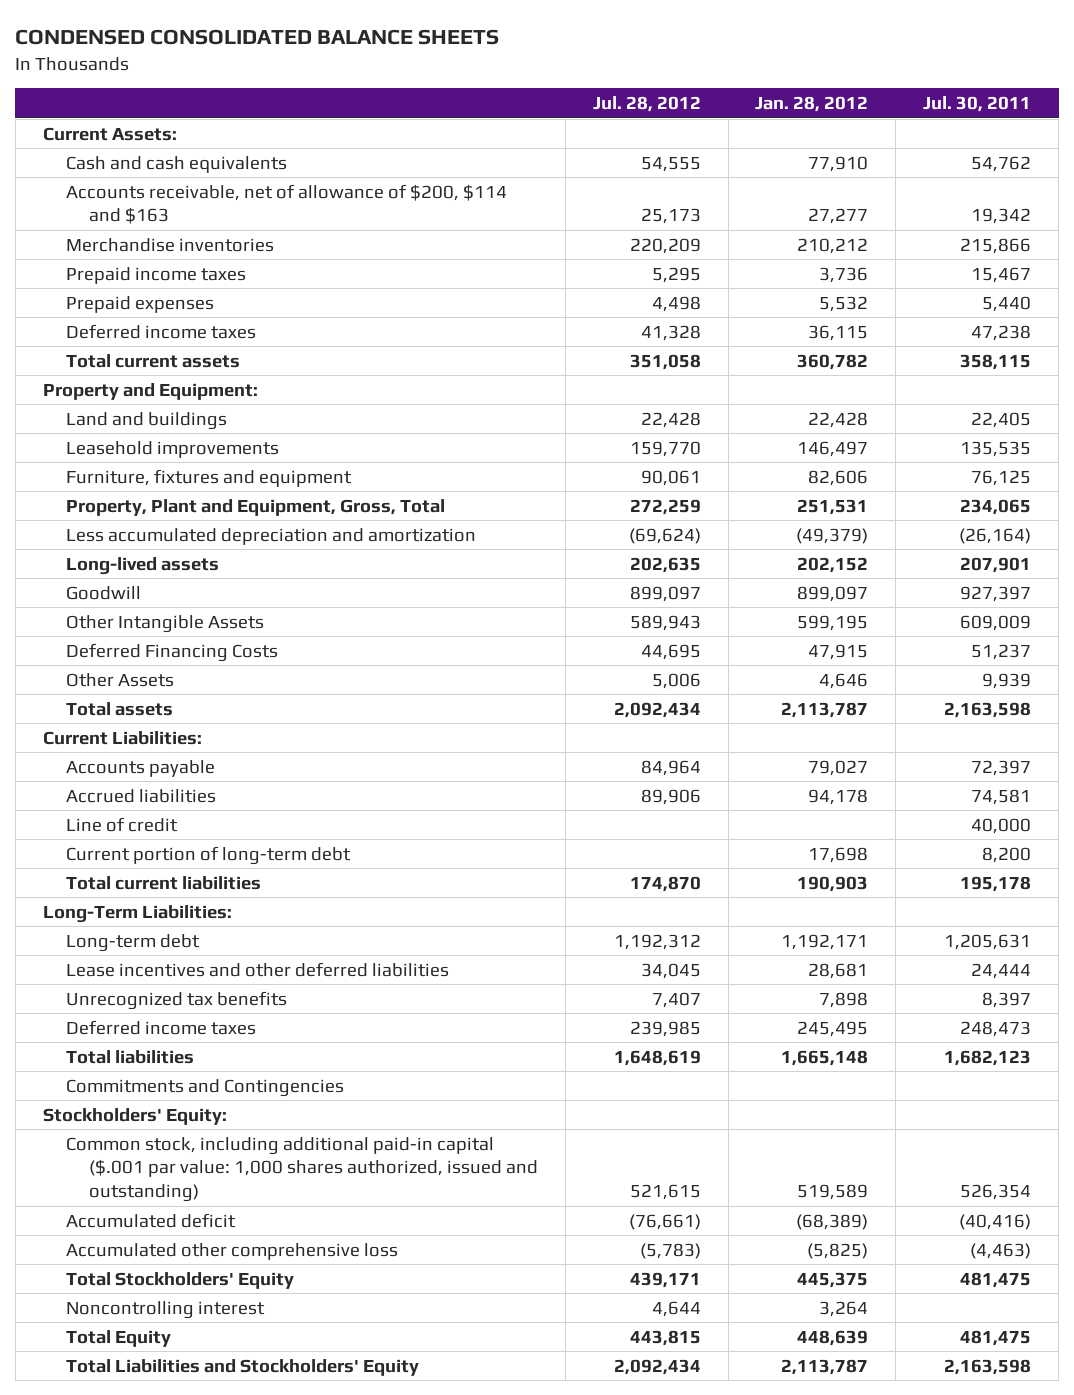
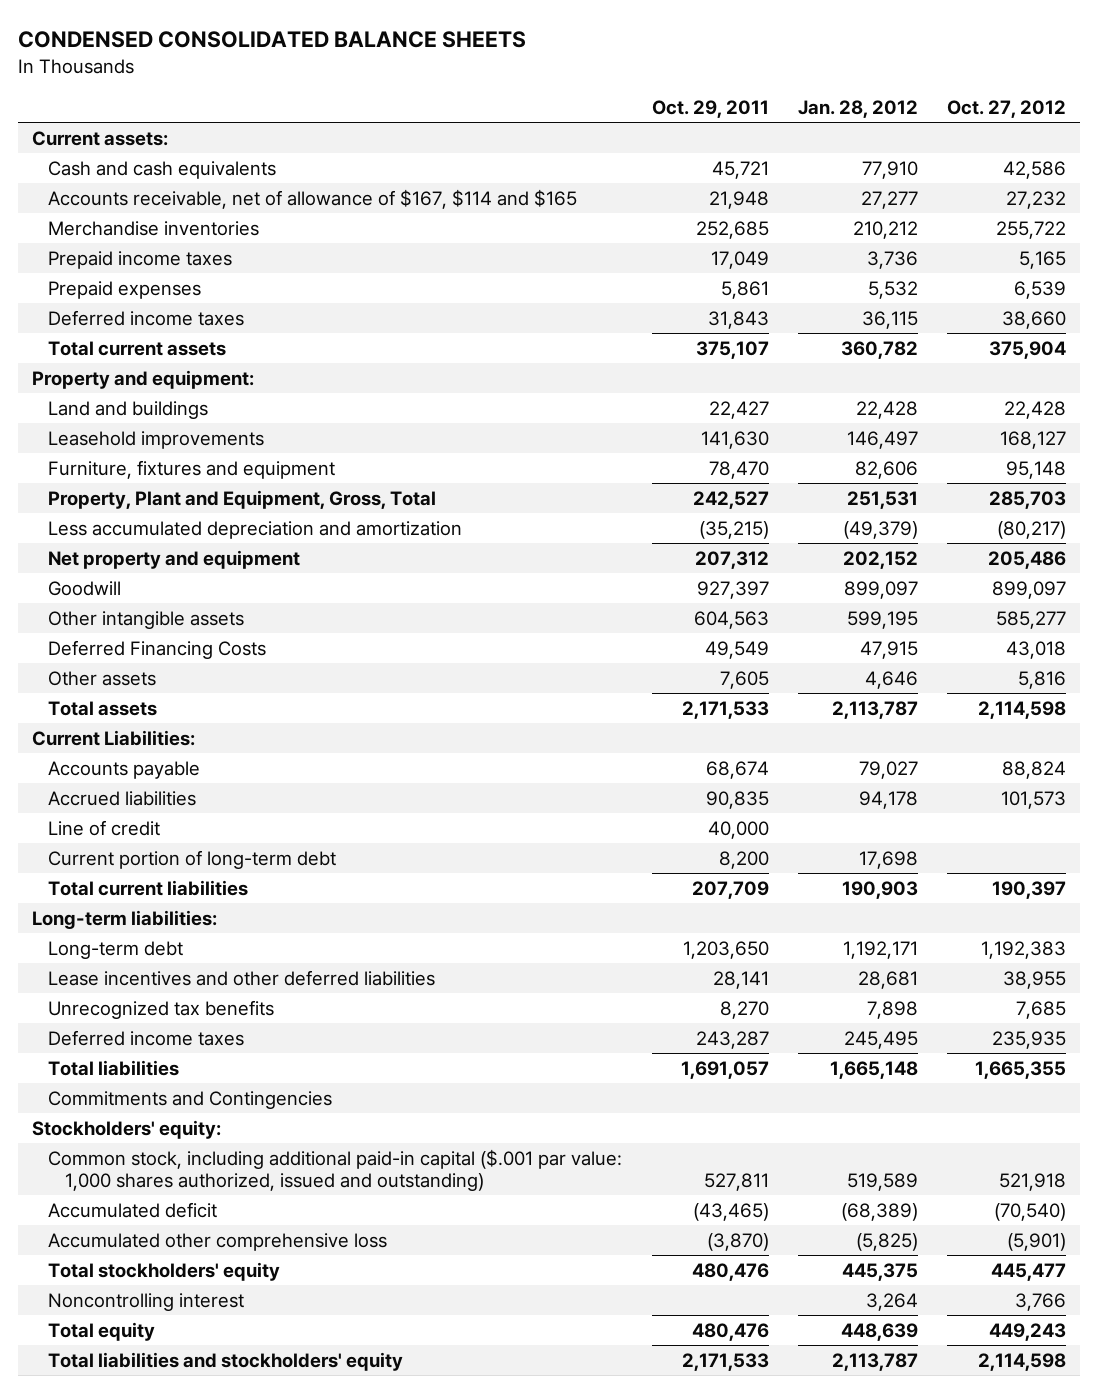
[592,96,701,113] Jul. 28, 2012 -> none
[923,96,1032,113] Jul. 30, 2011 -> none
none -> [651,100,769,119] Oct. 29, 2011
none -> [946,100,1066,119] Oct. 27, 2012
[42,126,177,141] Current Assets: -> [32,130,169,146] Current assets:
[65,183,507,225] Accounts receivable, net of allowance of $200, $114 and $163 -> [48,188,578,209] Accounts receivable, net of allowance of $167, $114 and $165
[42,382,258,400] Property and Equipment: -> [32,369,255,389] Property and equipment:
[65,556,219,575] Long-lived assets -> [48,549,301,569] Net property and equipment
[65,614,264,633] Other Intangible Assets -> [48,610,245,629] Other intangible assets
[65,672,174,687] Other Assets -> [48,670,157,686] Other assets
[42,904,232,923] Long-Term Liabilities: -> [32,909,218,929] Long-term liabilities:
[42,1107,227,1125] Stockholders' Equity: -> [32,1119,222,1139] Stockholders' equity:
[65,1271,294,1289] Total Stockholders' Equity -> [48,1261,281,1281] Total stockholders' equity
[65,1329,171,1347] Total Equity -> [48,1321,156,1341] Total equity
[65,1358,419,1376] Total Liabilities and Stockholders' Equity -> [48,1351,404,1371] Total liabilities and stockholders' equity

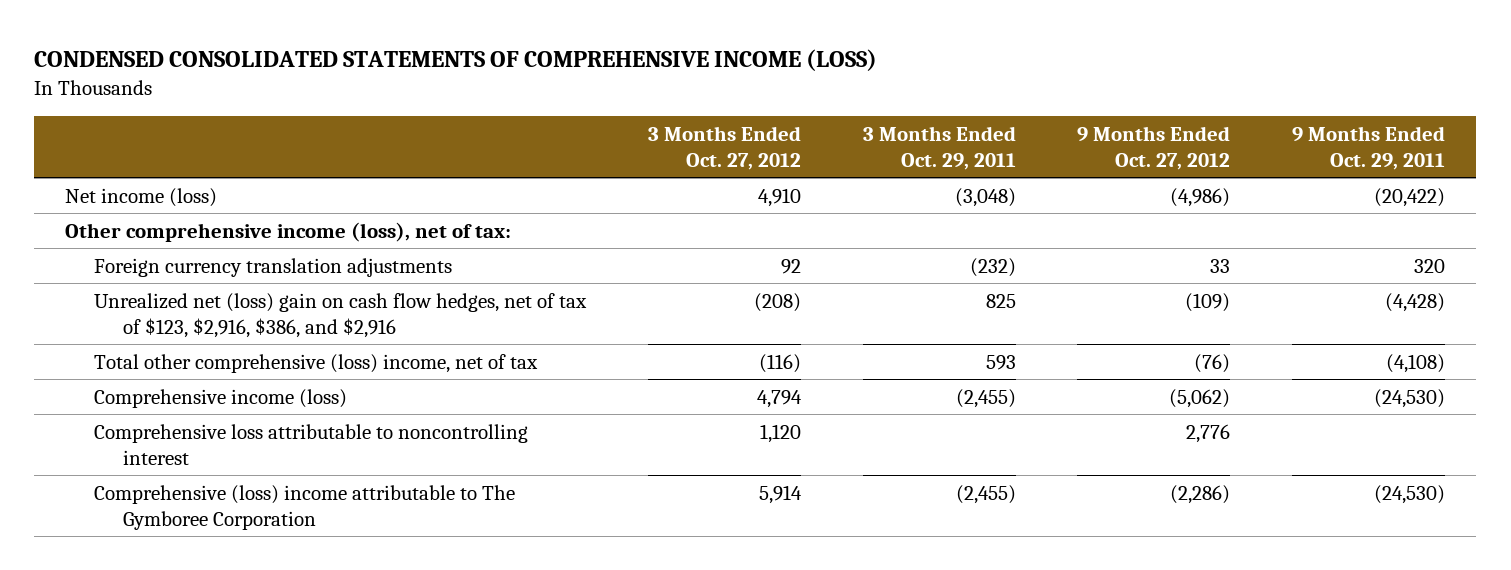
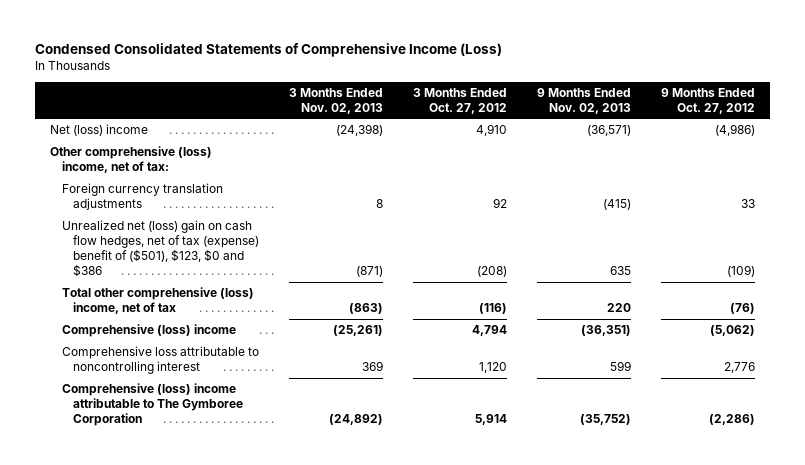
[34,48,878,71] CONDENSED CONSOLIDATED STATEMENTS OF COMPREHENSIVE INCOME (LOSS) -> [35,42,503,57] Condensed Consolidated Statements of Comprehensive Income (Loss)
[862,125,1016,171] 3 Months Ended Oct. 29, 2011 -> none
[1292,125,1446,171] 9 Months Ended Oct. 29, 2011 -> none
none -> [289,87,384,114] 3 Months Ended Nov. 02, 2013
none -> [537,87,632,114] 9 Months Ended Nov. 02, 2013
[65,187,218,207] Net income (loss) -> [50,124,149,137] Net (loss) income
[65,221,512,242] Other comprehensive income (loss), net of tax: -> [50,146,213,174] Other comprehensive (loss) income, net of tax:
[94,292,588,338] Unrealized net (loss) gain on cash flow hedges, net of tax of $123, $2,916, $386, and $2,916 -> [61,220,260,278] Unrealized net (loss) gain on cash flow hedges, net of tax (expense) benefit of ($501), $123, $0 and $386
[94,388,348,408] Comprehensive income (loss) -> [61,324,236,338] Comprehensive (loss) income

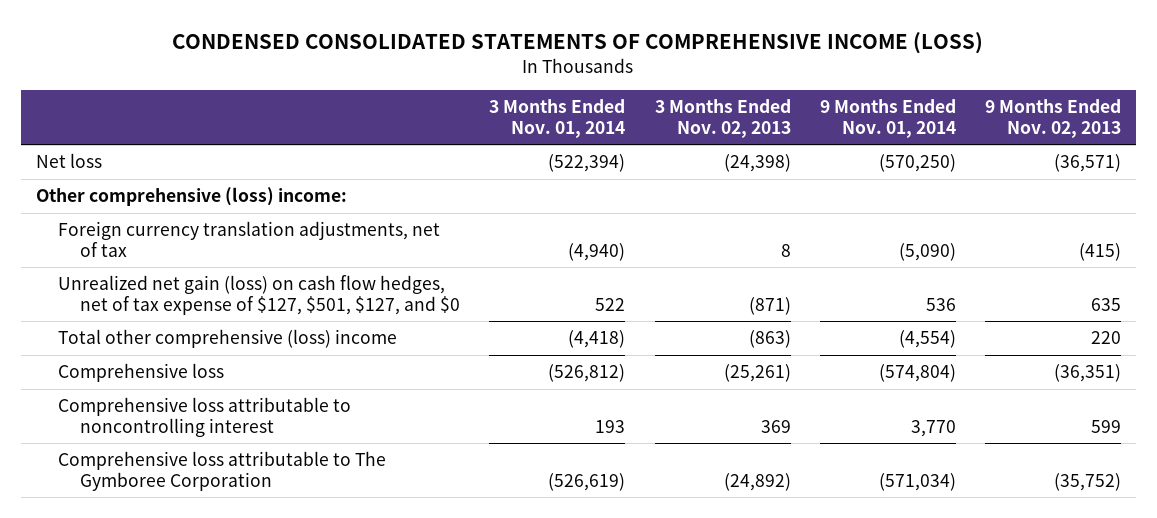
[35,42,503,57] Condensed Consolidated Statements of Comprehensive Income (Loss) -> [172,31,984,54] CONDENSED CONSOLIDATED STATEMENTS OF COMPREHENSIVE INCOME (LOSS)
[413,87,508,114] 3 Months Ended Oct. 27, 2012 -> none
[660,87,755,114] 9 Months Ended Oct. 27, 2012 -> none
none -> [489,99,626,138] 3 Months Ended Nov. 01, 2014
none -> [819,99,956,138] 9 Months Ended Nov. 01, 2014
[50,124,149,137] Net (loss) income -> [35,153,102,169] Net loss
[50,146,213,174] Other comprehensive (loss) income, net of tax: -> [35,187,347,207] Other comprehensive (loss) income:
[61,183,223,211] Foreign currency translation adjustments -> [58,221,441,257] Foreign currency translation adjustments, net of tax
[61,220,260,278] Unrealized net (loss) gain on cash flow hedges, net of tax (expense) benefit of ($501), $123, $0 and $386 -> [58,275,461,315] Unrealized net gain (loss) on cash flow hedges, net of tax expense of $127, $501, $127, and $0
[61,287,254,315] Total other comprehensive (loss) income, net of tax -> [58,329,398,349] Total other comprehensive (loss) income
[61,324,236,338] Comprehensive (loss) income -> [58,363,225,383] Comprehensive loss
[61,383,244,427] Comprehensive (loss) income attributable to The Gymboree Corporation -> [58,451,387,491] Comprehensive loss attributable to The Gymboree Corporation

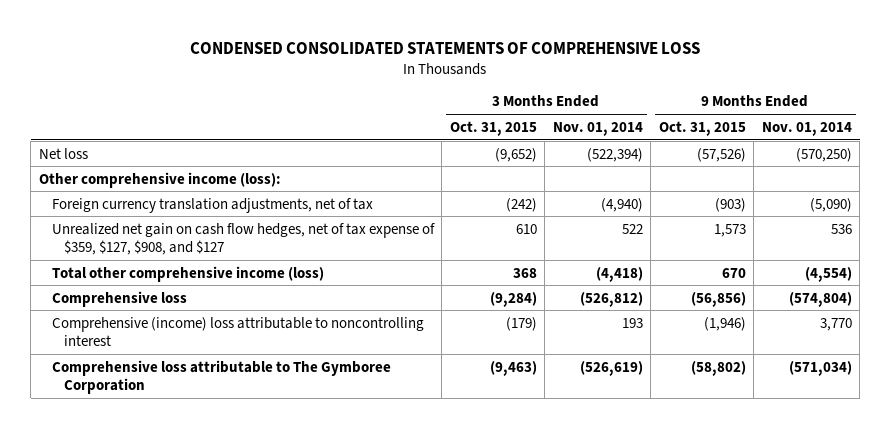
[172,31,984,54] CONDENSED CONSOLIDATED STATEMENTS OF COMPREHENSIVE INCOME (LOSS) -> [190,41,701,54] CONDENSED CONSOLIDATED STATEMENTS OF COMPREHENSIVE LOSS
[654,99,791,138] 3 Months Ended Nov. 02, 2013 -> none
[984,99,1121,138] 9 Months Ended Nov. 02, 2013 -> none
none -> [449,120,537,136] Oct. 31, 2015
none -> [658,120,746,136] Oct. 31, 2015
[35,187,347,207] Other comprehensive (loss) income: -> [39,171,282,188] Other comprehensive income (loss):
[58,275,461,315] Unrealized net gain (loss) on cash flow hedges, net of tax expense of $127, $501, $127, and $0 -> [51,222,435,256] Unrealized net gain on cash flow hedges, net of tax expense of $359, $127, $908, and $127
[58,329,398,349] Total other comprehensive (loss) income -> [51,265,324,282] Total other comprehensive income (loss)
[58,397,352,437] Comprehensive loss attributable to noncontrolling interest -> [51,316,424,347] Comprehensive (income) loss attributable to noncontrolling interest

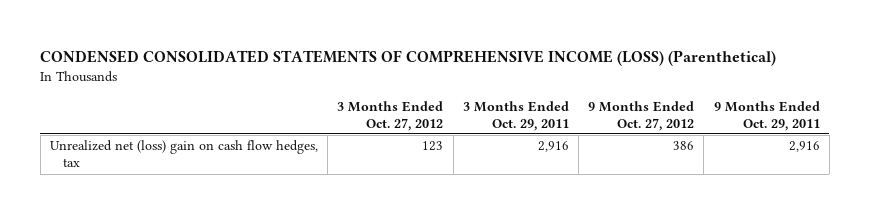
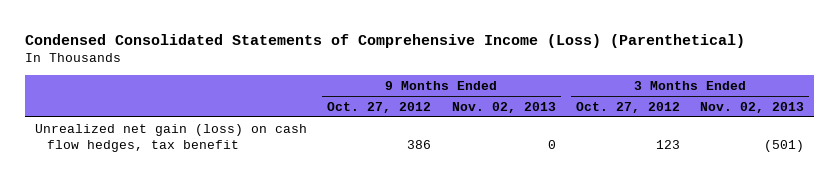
[40,50,777,67] CONDENSED CONSOLIDATED STATEMENTS OF COMPREHENSIVE INCOME (LOSS) (Parenthetical) -> [24,33,745,48] Condensed Consolidated Statements of Comprehensive Income (Loss) (Parenthetical)
[462,100,569,131] 3 Months Ended Oct. 29, 2011 -> none
[713,100,820,131] 9 Months Ended Oct. 29, 2011 -> none
none -> [451,101,556,113] Nov. 02, 2013
none -> [700,101,805,113] Nov. 02, 2013
[50,140,319,168] Unrealized net (loss) gain on cash flow hedges, tax -> [35,123,308,153] Unrealized net gain (loss) on cash flow hedges, tax benefit

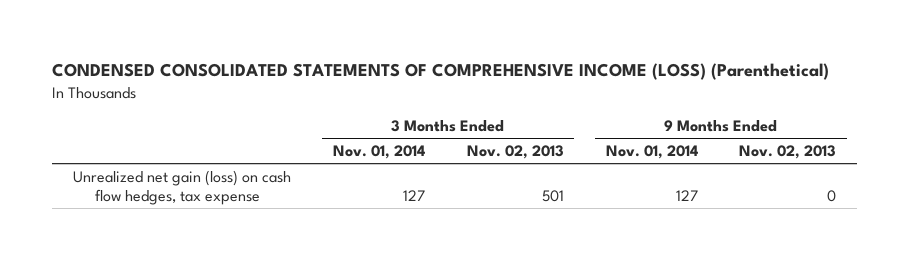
[24,33,745,48] Condensed Consolidated Statements of Comprehensive Income (Loss) (Parenthetical) -> [51,63,829,81] CONDENSED CONSOLIDATED STATEMENTS OF COMPREHENSIVE INCOME (LOSS) (Parenthetical)
[327,101,432,113] Oct. 27, 2012 -> none
[575,101,680,113] Oct. 27, 2012 -> none
none -> [332,145,425,160] Nov. 01, 2014
none -> [605,145,698,160] Nov. 01, 2014
[35,123,308,153] Unrealized net gain (loss) on cash flow hedges, tax benefit -> [72,169,291,206] Unrealized net gain (loss) on cash flow hedges, tax expense
[764,140,805,153] (501) -> [541,190,564,203] 501

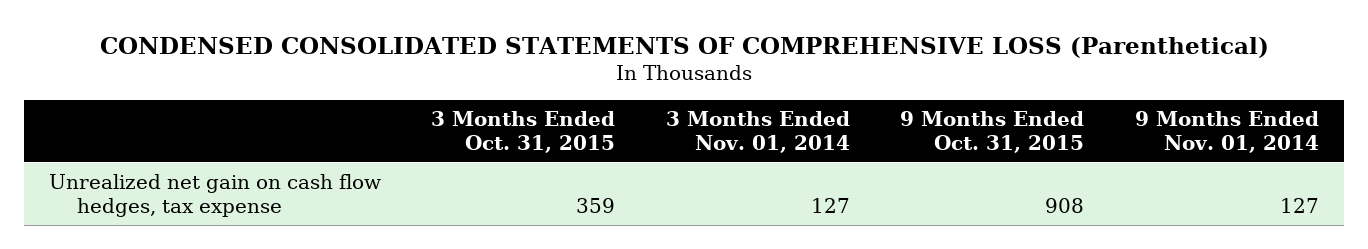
[51,63,829,81] CONDENSED CONSOLIDATED STATEMENTS OF COMPREHENSIVE INCOME (LOSS) (Parenthetical) -> [99,36,1269,58] CONDENSED CONSOLIDATED STATEMENTS OF COMPREHENSIVE LOSS (Parenthetical)
[466,145,564,160] Nov. 02, 2013 -> none
[739,145,837,160] Nov. 02, 2013 -> none
none -> [431,111,616,154] 3 Months Ended Oct. 31, 2015
none -> [900,111,1085,154] 9 Months Ended Oct. 31, 2015
[72,169,291,206] Unrealized net gain (loss) on cash flow hedges, tax expense -> [48,174,381,218] Unrealized net gain on cash flow hedges, tax expense

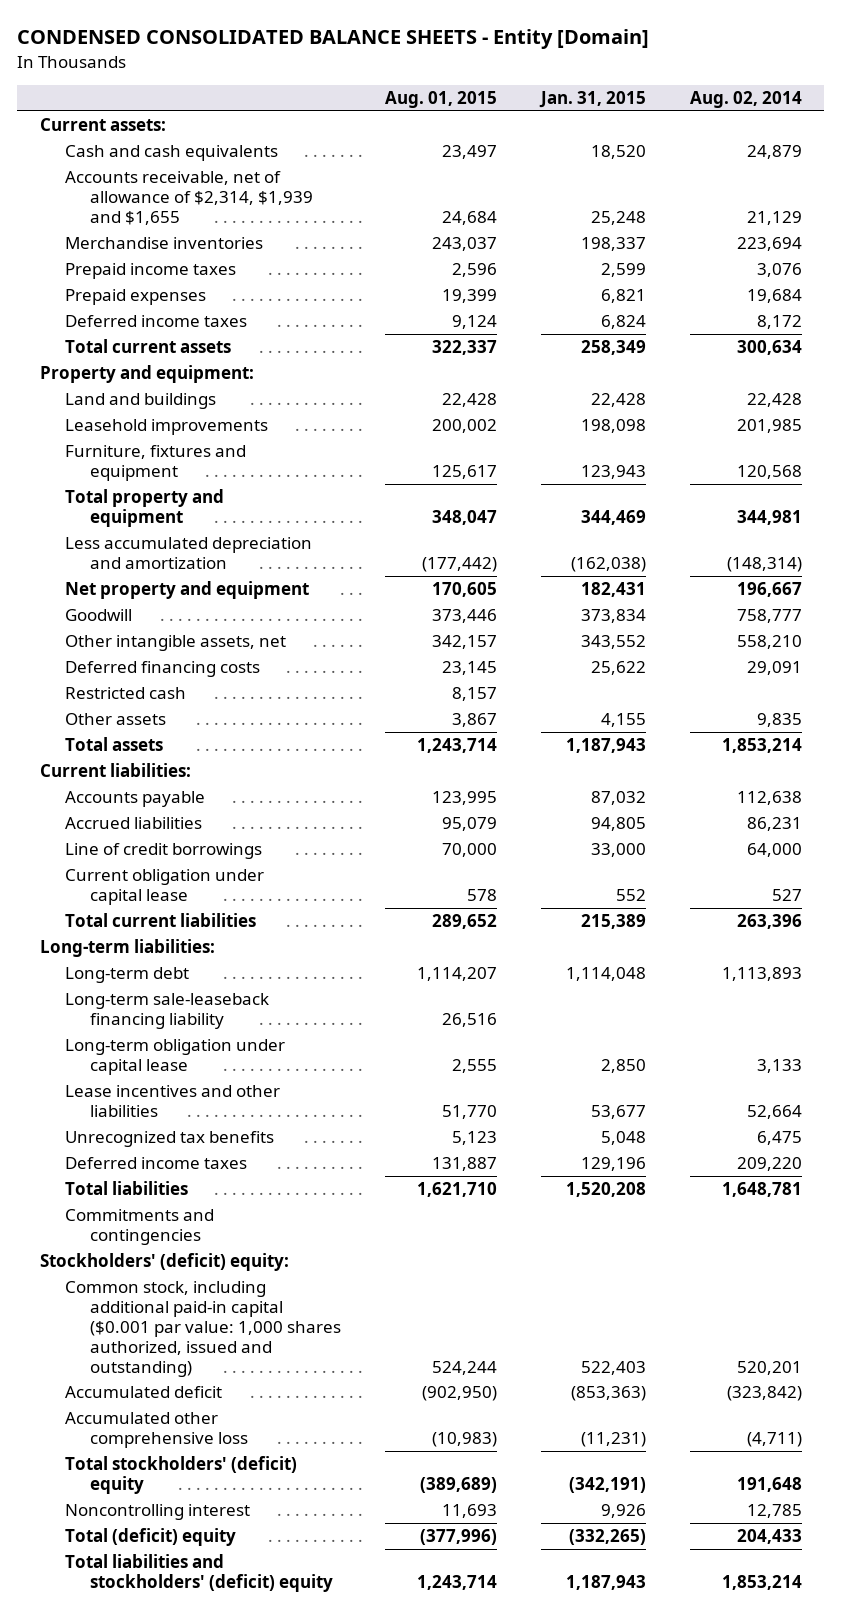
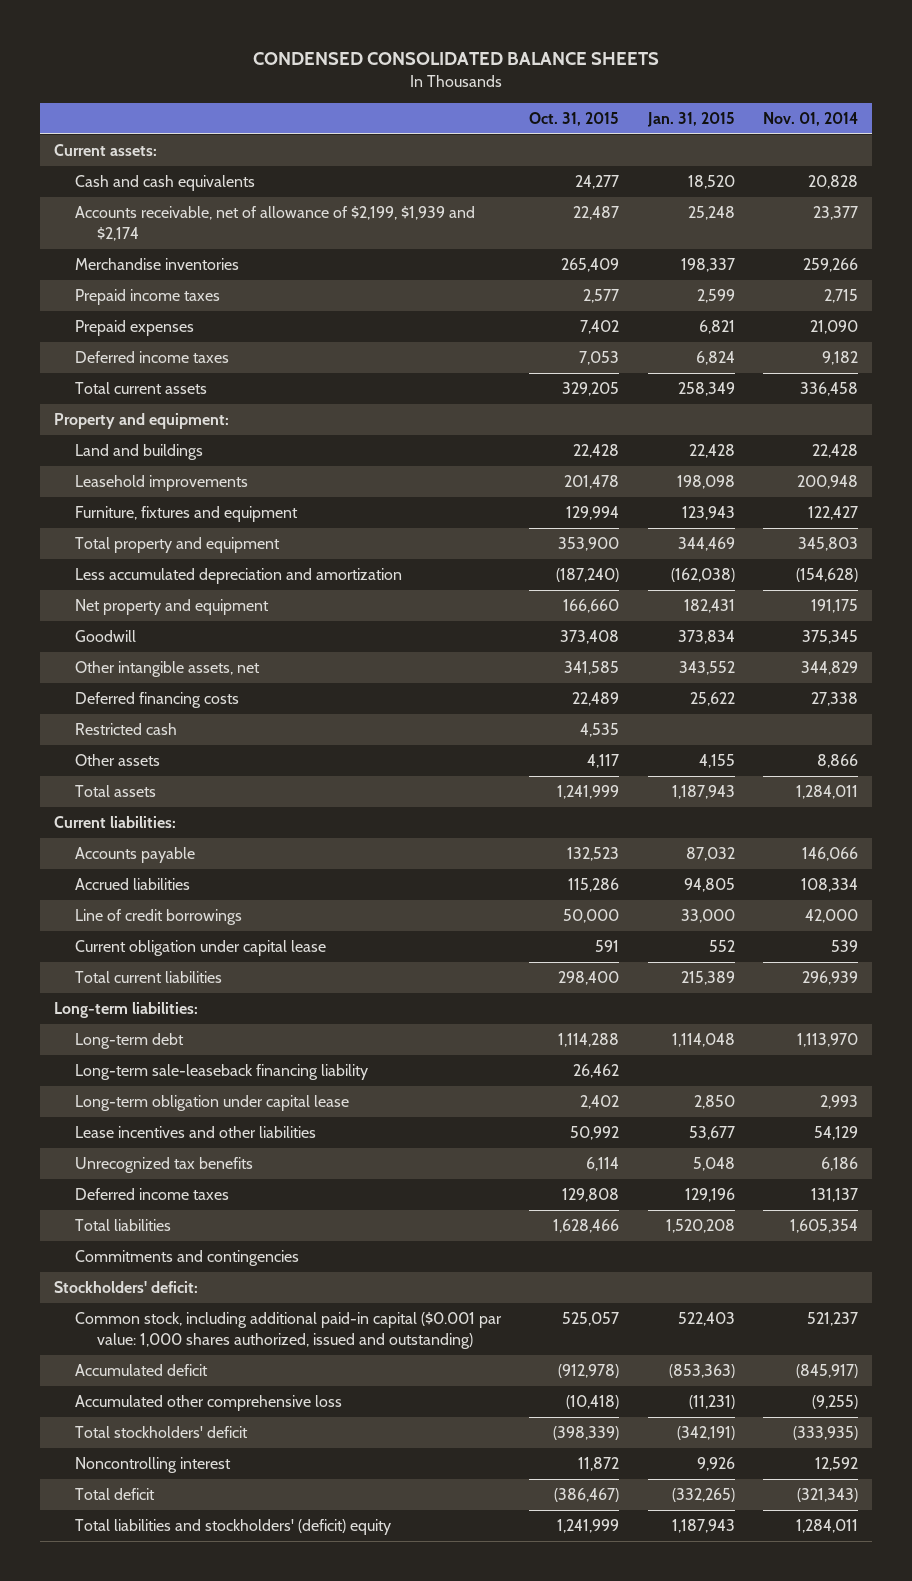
[17,29,650,50] CONDENSED CONSOLIDATED BALANCE SHEETS - Entity [Domain] -> [252,51,659,65] CONDENSED CONSOLIDATED BALANCE SHEETS
[384,90,497,108] Aug. 01, 2015 -> none
[689,90,802,108] Aug. 02, 2014 -> none
none -> [529,111,620,126] Oct. 31, 2015
none -> [762,111,858,126] Nov. 01, 2014
[64,171,313,225] Accounts receivable, net of allowance of $2,314, $1,939 and $1,655 -> [75,206,476,242] Accounts receivable, net of allowance of $2,199, $1,939 and $2,174
[39,1253,289,1272] Stockholders' (deficit) equity: -> [53,1281,198,1294] Stockholders' deficit:
[64,1456,297,1495] Total stockholders' (deficit) equity -> [75,1426,249,1439] Total stockholders' deficit
[64,1528,236,1547] Total (deficit) equity -> [75,1488,156,1501] Total deficit

